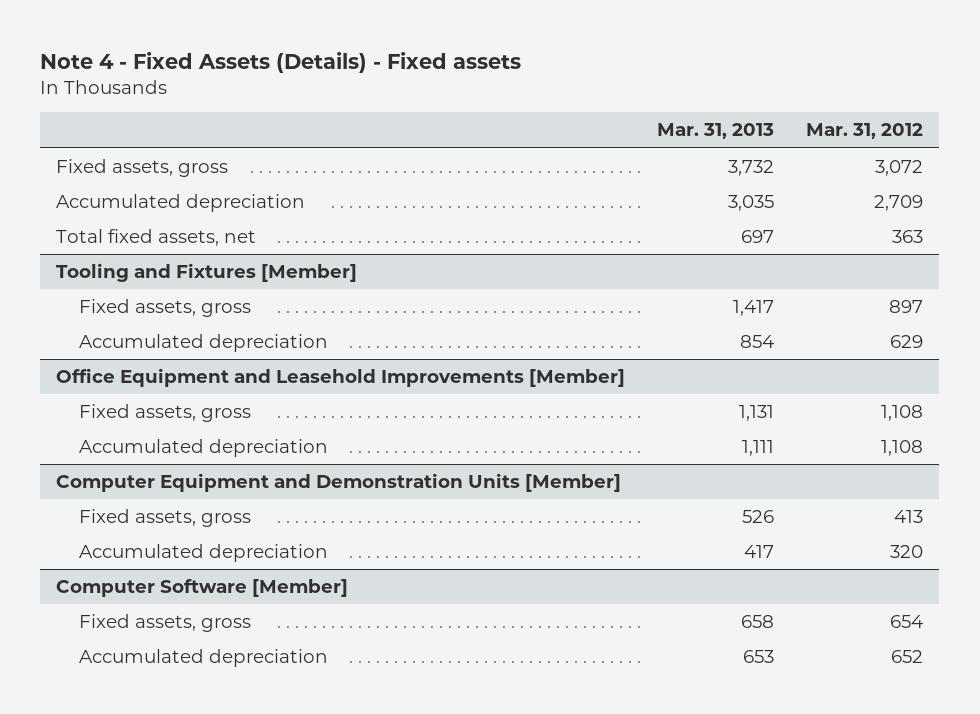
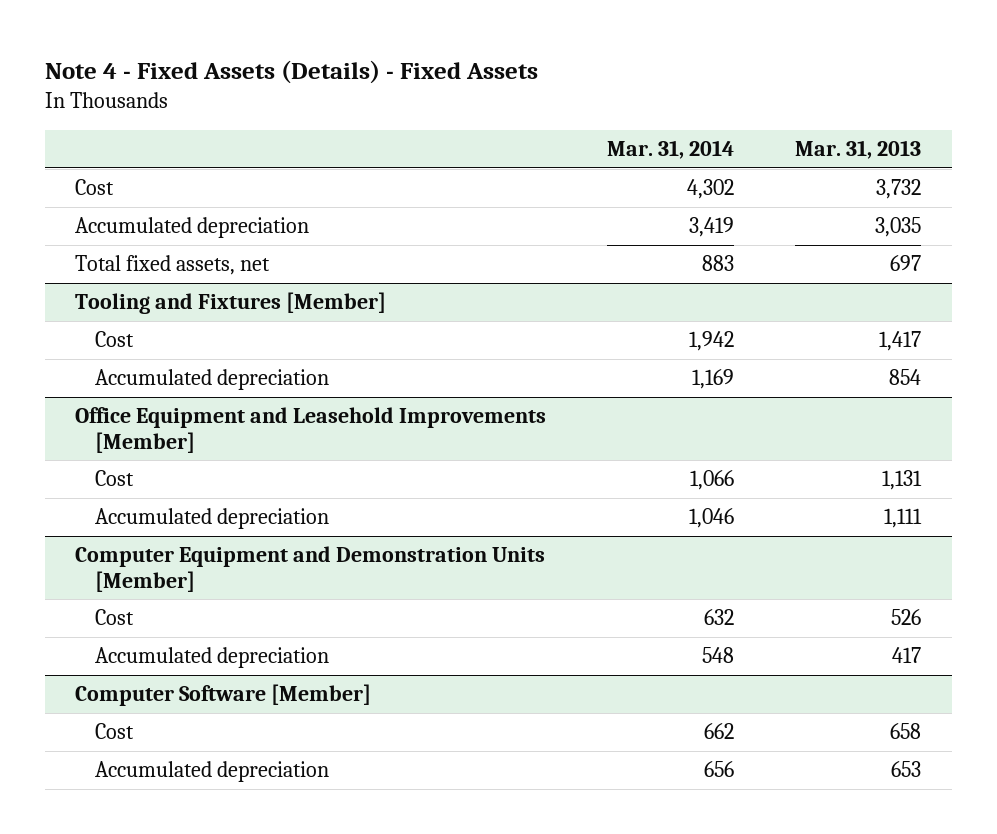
[40,52,522,74] Note 4 - Fixed Assets (Details) - Fixed assets -> [44,59,538,84] Note 4 - Fixed Assets (Details) - Fixed Assets
[806,123,924,140] Mar. 31, 2012 -> none
none -> [607,140,735,160] Mar. 31, 2014
[56,159,229,178] Fixed assets, gross -> [75,179,115,196] Cost
[78,299,251,318] Fixed assets, gross -> [94,331,134,348] Cost
[78,404,251,423] Fixed assets, gross -> [94,470,134,487] Cost
[78,509,251,528] Fixed assets, gross -> [94,609,134,626] Cost
[78,614,251,633] Fixed assets, gross -> [94,723,134,740] Cost

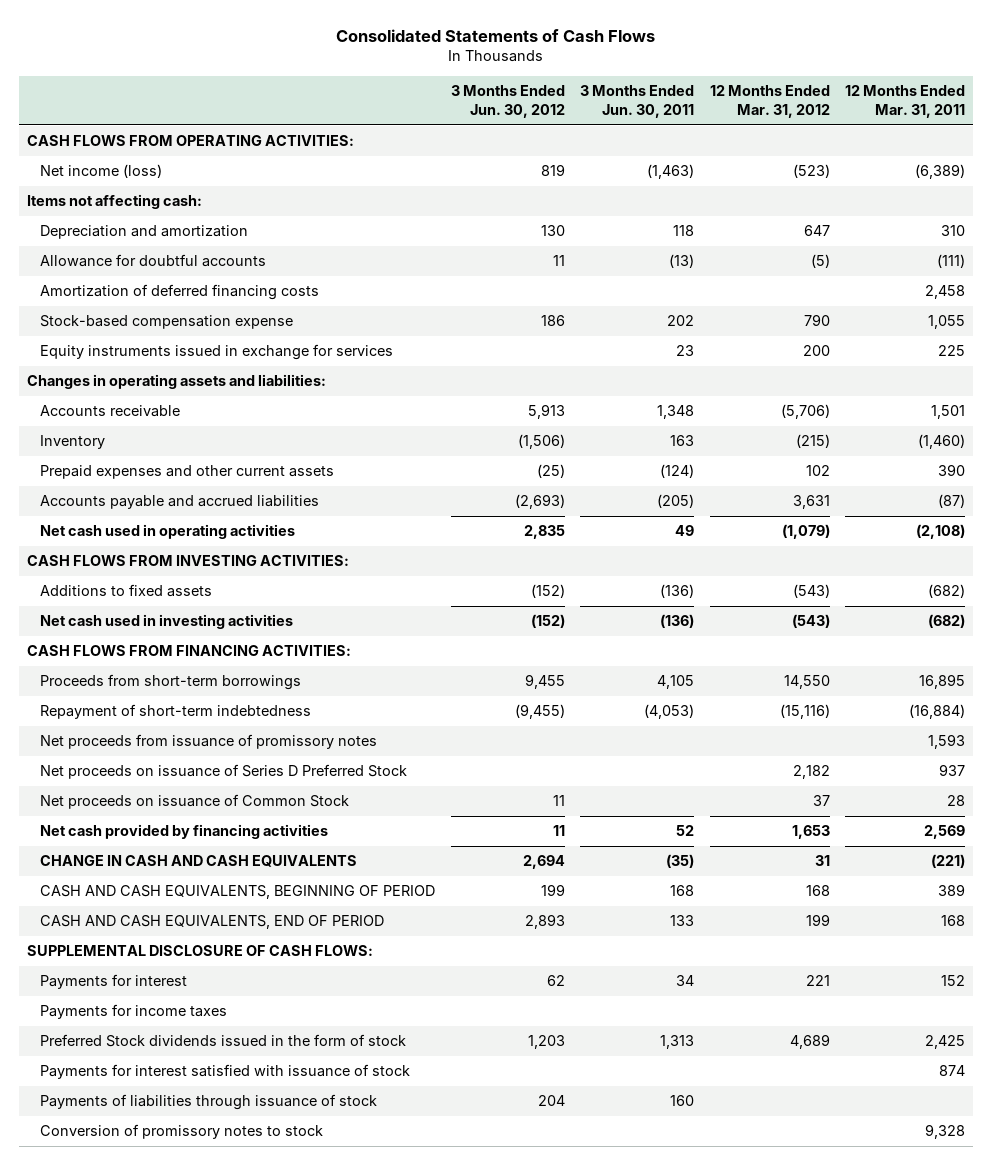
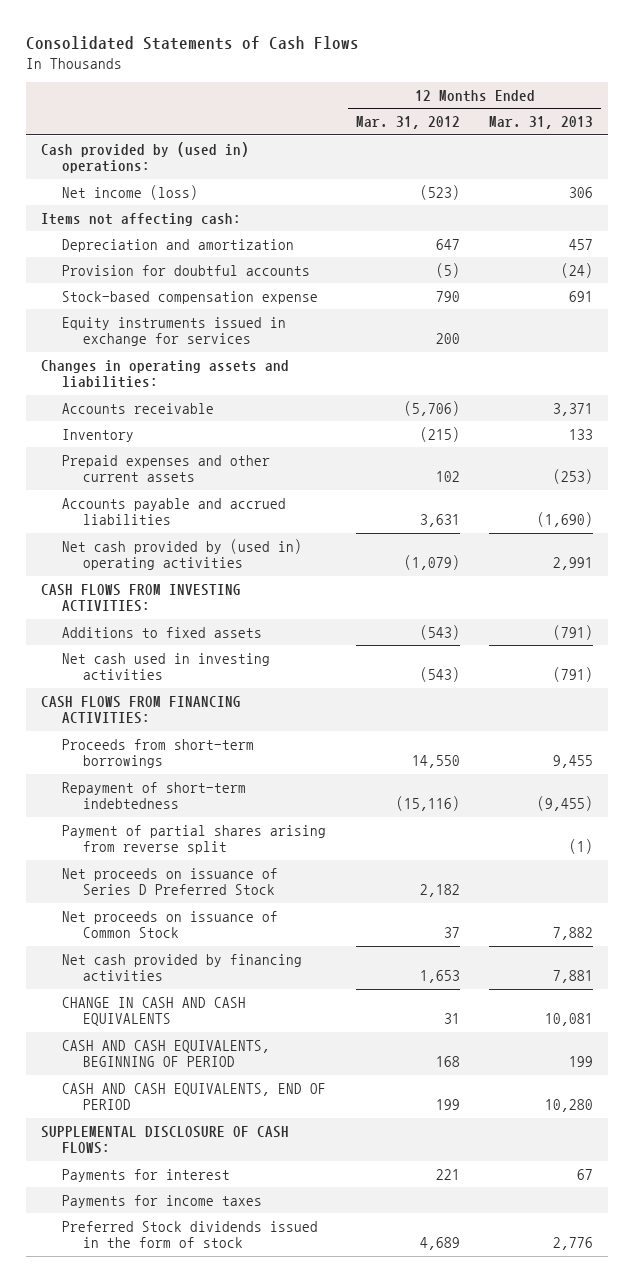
[450,85,565,118] 3 Months Ended Jun. 30, 2012 -> none
[580,85,695,118] 3 Months Ended Jun. 30, 2011 -> none
[845,85,966,118] 12 Months Ended Mar. 31, 2011 -> none
none -> [489,116,594,130] Mar. 31, 2013
[26,135,354,147] CASH FLOWS FROM OPERATING ACTIVITIES: -> none
none -> [40,141,249,174] Cash provided by (used in) operations:
[40,284,320,301] Amortization of deferred financing costs -> none
[40,254,267,268] Allowance for doubtful accounts -> [61,264,310,276] Provision for doubtful accounts
[40,524,296,540] Net cash used in operating activities -> [61,538,302,571] Net cash provided by (used in) operating activities
[40,734,378,750] Net proceeds from issuance of promissory notes -> none
none -> [61,824,326,855] Payment of partial shares arising from reverse split
[40,1064,411,1080] Payments for interest satisfied with issuance of stock -> none
[40,1094,378,1111] Payments of liabilities through issuance of stock -> none
[40,1124,324,1140] Conversion of promissory notes to stock -> none

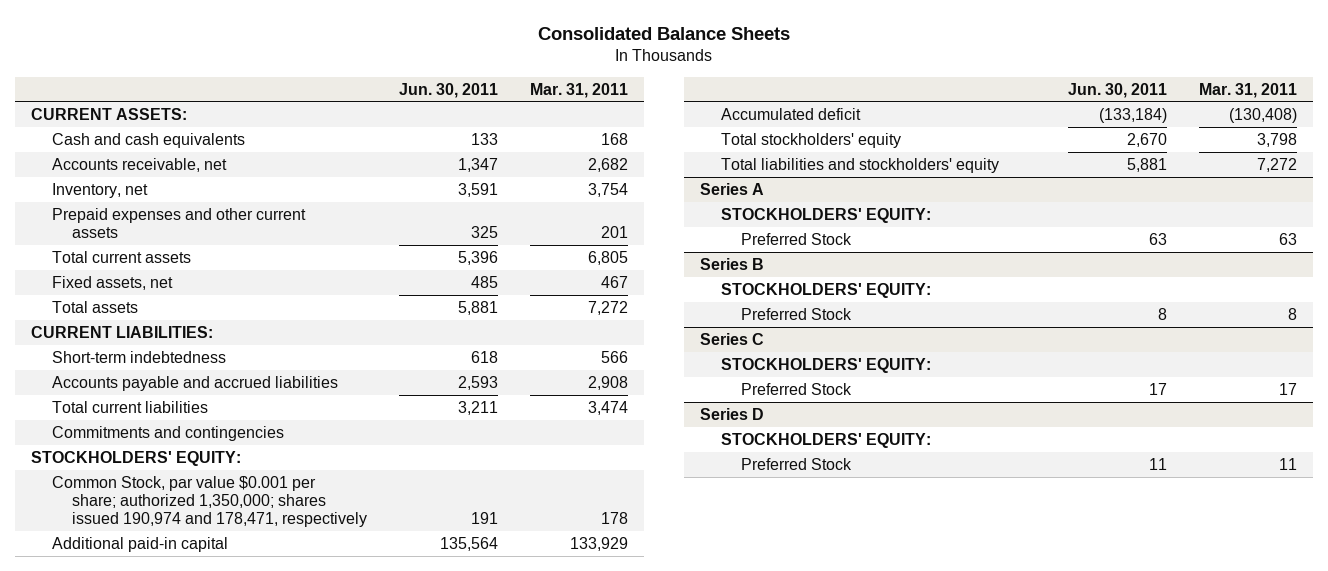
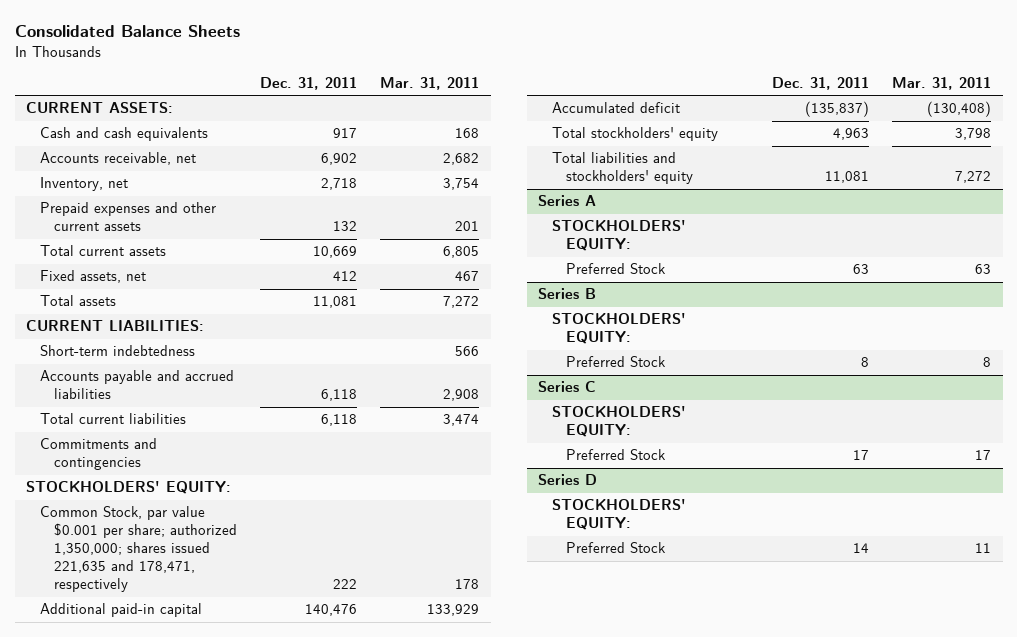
[399,82,499,98] Jun. 30, 2011 -> none
none -> [260,77,358,91] Dec. 31, 2011
[51,475,368,528] Common Stock, par value $0.001 per share; authorized 1,350,000; shares issued 190,974 and 178,471, respectively -> [40,506,238,593] Common Stock, par value $0.001 per share; authorized 1,350,000; shares issued 221,635 and 178,471, respectively

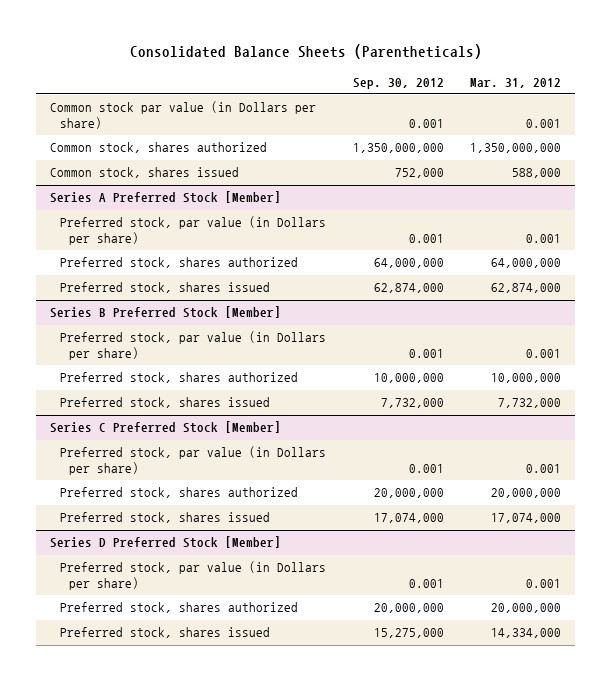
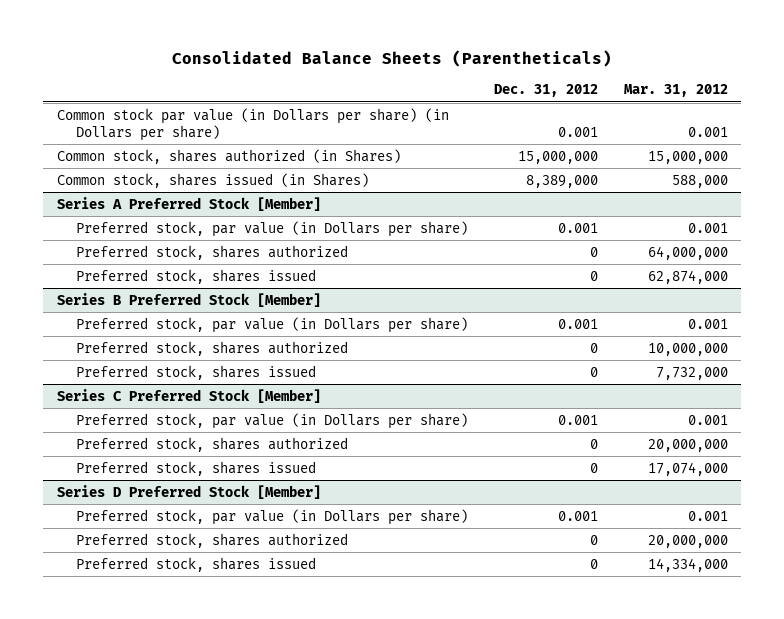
[352,77,444,89] Sep. 30, 2012 -> none
none -> [493,84,598,98] Dec. 31, 2012
[49,101,316,130] Common stock par value (in Dollars per share) -> [56,107,449,141] Common stock par value (in Dollars per share) (in Dollars per share)
[49,142,267,154] Common stock, shares authorized -> [56,148,401,164] Common stock, shares authorized (in Shares)
[470,143,562,154] 1,350,000,000 -> [647,150,728,164] 15,000,000
[49,167,239,179] Common stock, shares issued -> [56,172,369,188] Common stock, shares issued (in Shares)

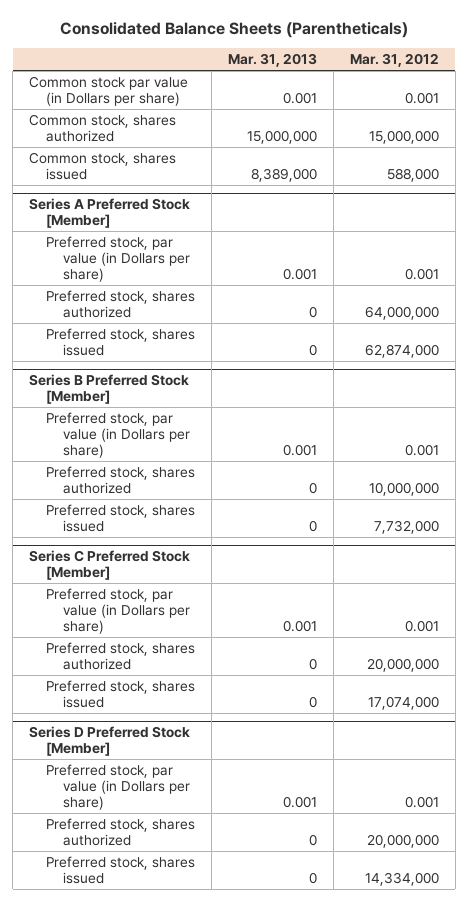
[493,84,598,98] Dec. 31, 2012 -> none
none -> [228,53,318,68] Mar. 31, 2013
[56,107,449,141] Common stock par value (in Dollars per share) (in Dollars per share) -> [28,75,188,106] Common stock par value (in Dollars per share)
[56,148,401,164] Common stock, shares authorized (in Shares) -> [28,113,176,142] Common stock, shares authorized
[56,172,369,188] Common stock, shares issued (in Shares) -> [28,151,176,180] Common stock, shares issued

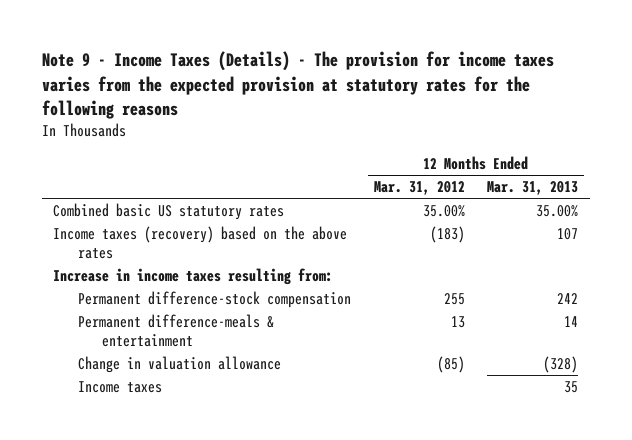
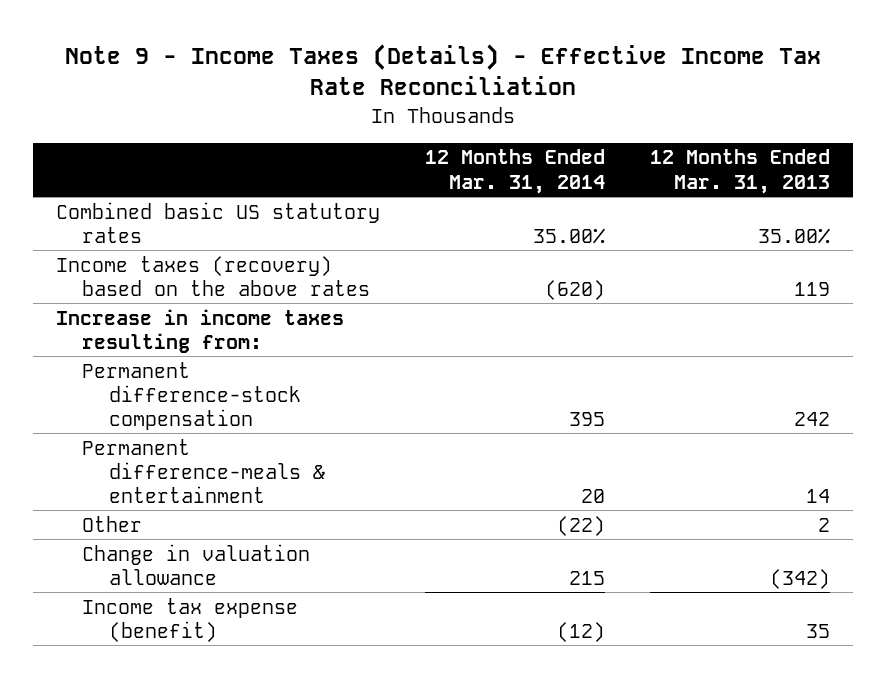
[41,51,554,120] Note 9 - Income Taxes (Details) - The provision for income taxes varies from the expected provision at statutory rates for the following reasons -> [64,44,821,96] Note 9 - Income Taxes (Details) - Effective Income Tax Rate Reconciliation
[373,181,465,196] Mar. 31, 2012 -> none
none -> [424,149,605,194] 12 Months Ended Mar. 31, 2014
[557,228,579,241] 107 -> [794,281,831,296] 119
none -> [82,515,143,532] Other
[543,356,579,374] (328) -> [770,568,831,589] (342)
[77,381,162,394] Income taxes -> [82,597,299,642] Income tax expense (benefit)

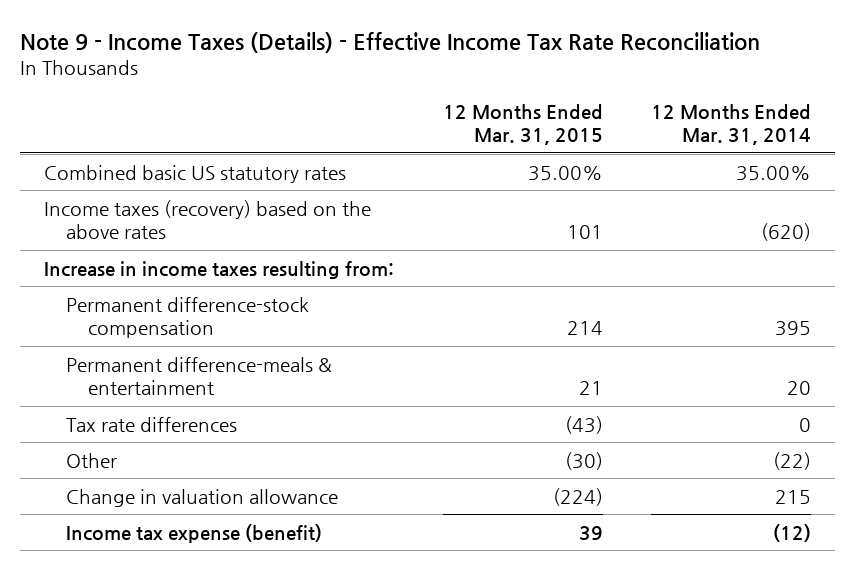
[650,149,831,194] 12 Months Ended Mar. 31, 2013 -> none
none -> [442,103,603,146] 12 Months Ended Mar. 31, 2015
none -> [66,416,238,432] Tax rate differences

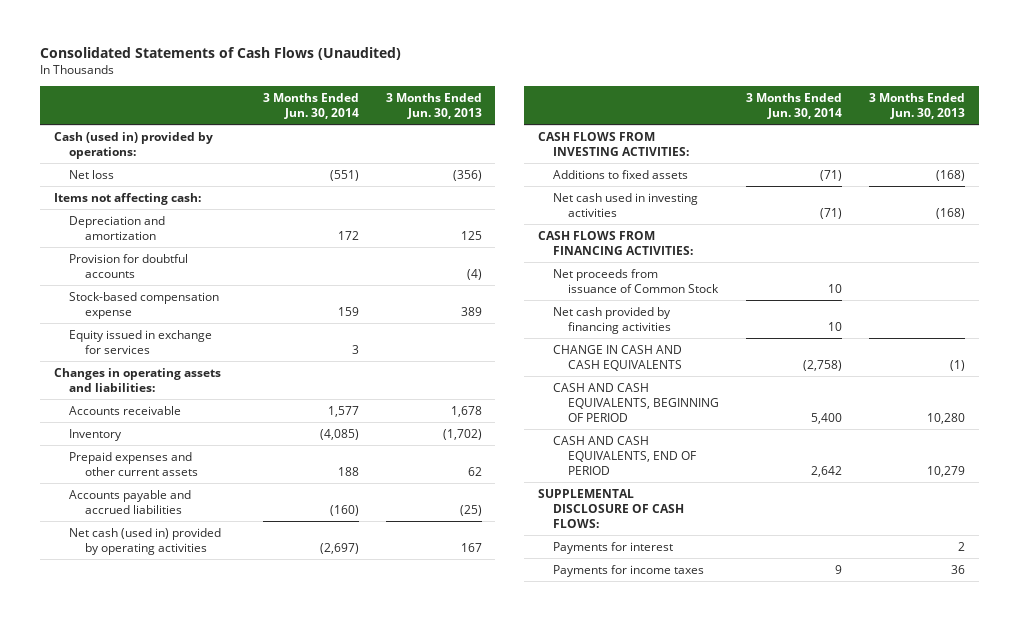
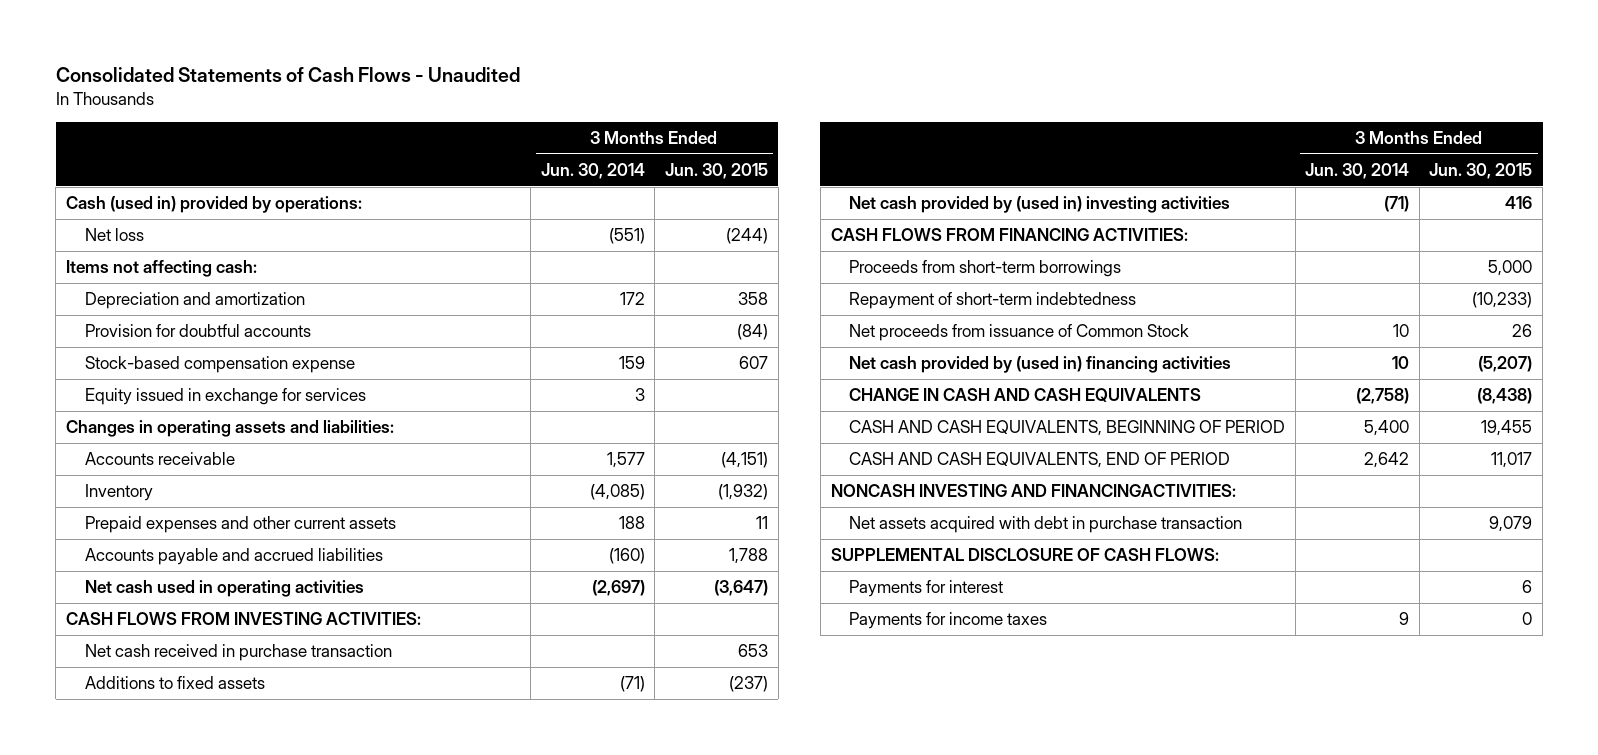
[40,47,402,61] Consolidated Statements of Cash Flows (Unaudited) -> [55,67,520,83] Consolidated Statements of Cash Flows - Unaudited
[385,92,482,119] 3 Months Ended Jun. 30, 2013 -> none
none -> [664,163,768,180] Jun. 30, 2015
[69,527,222,555] Net cash (used in) provided by operating activities -> [84,580,364,598] Net cash used in operating activities
none -> [84,644,392,662] Net cash received in purchase transaction
[553,192,699,217] Net cash used in investing activities -> [849,196,1231,214] Net cash provided by (used in) investing activities
none -> [849,260,1122,278] Proceeds from short-term borrowings
none -> [849,292,1137,310] Repayment of short-term indebtedness
[553,306,672,334] Net cash provided by financing activities -> [849,356,1232,374] Net cash provided by (used in) financing activities
none -> [830,484,1236,498] NONCASH INVESTING AND FINANCINGACTIVITIES:
none -> [849,516,1243,534] Net assets acquired with debt in purchase transaction

